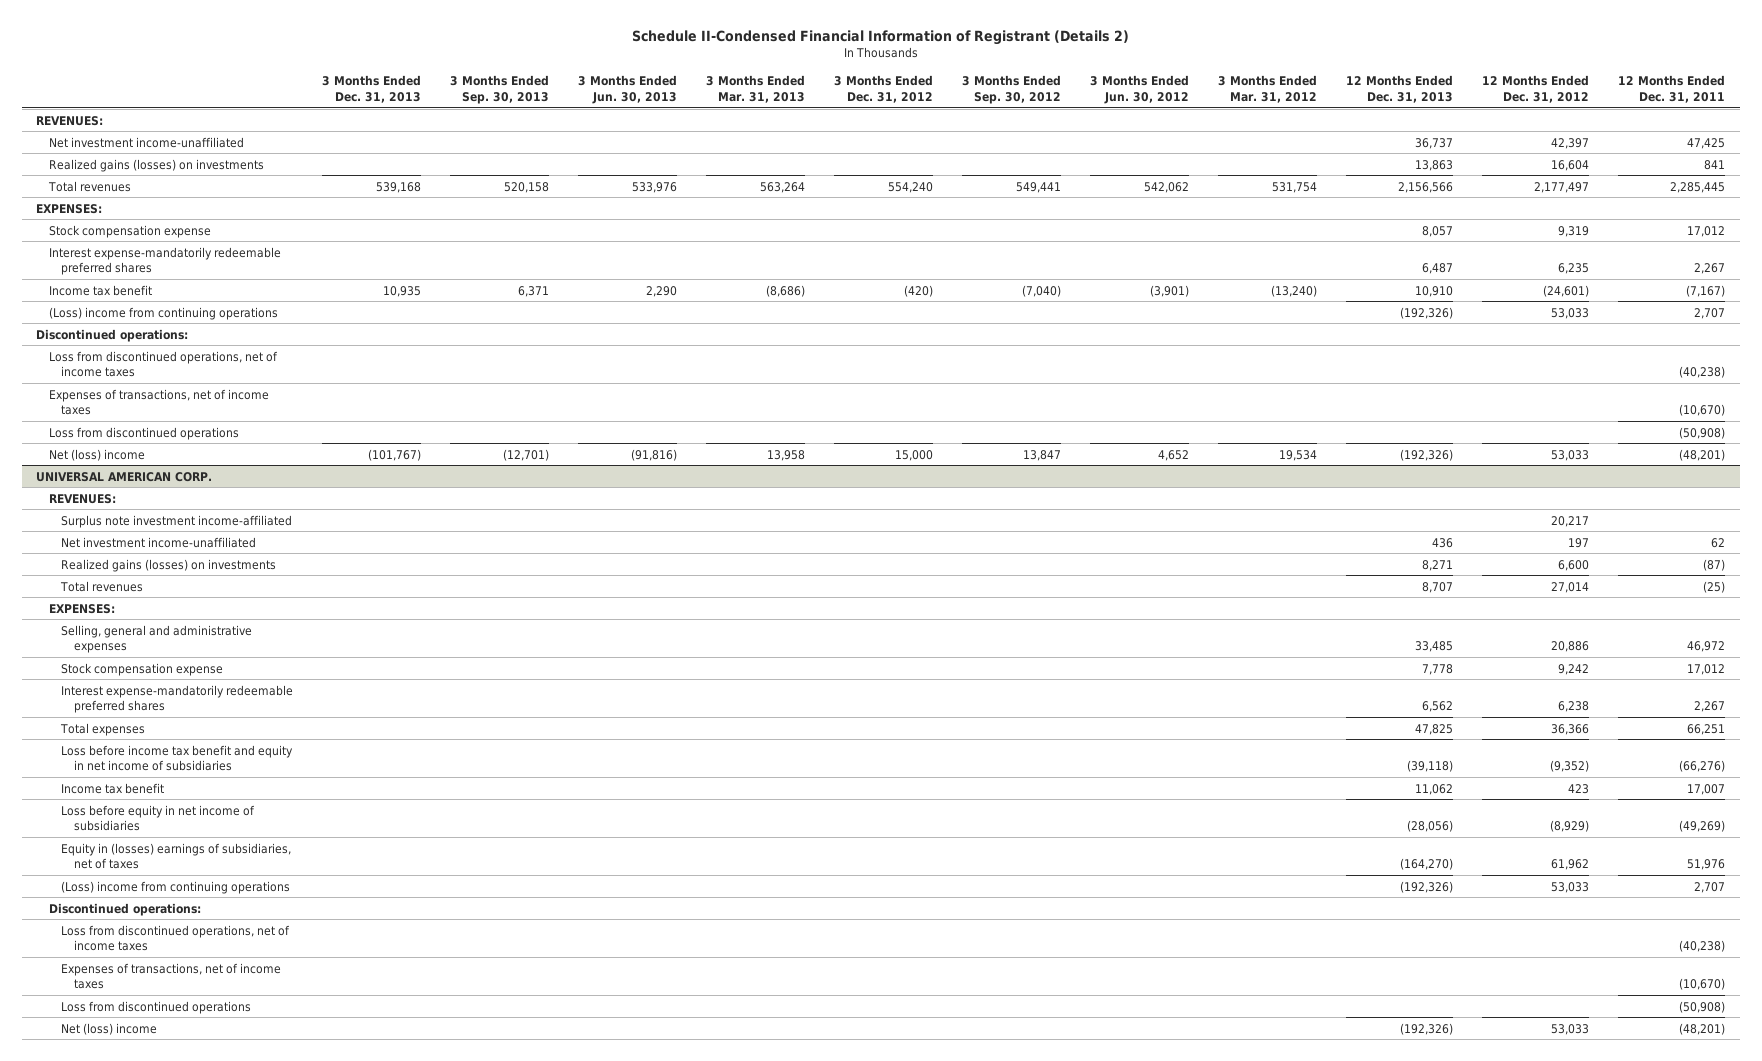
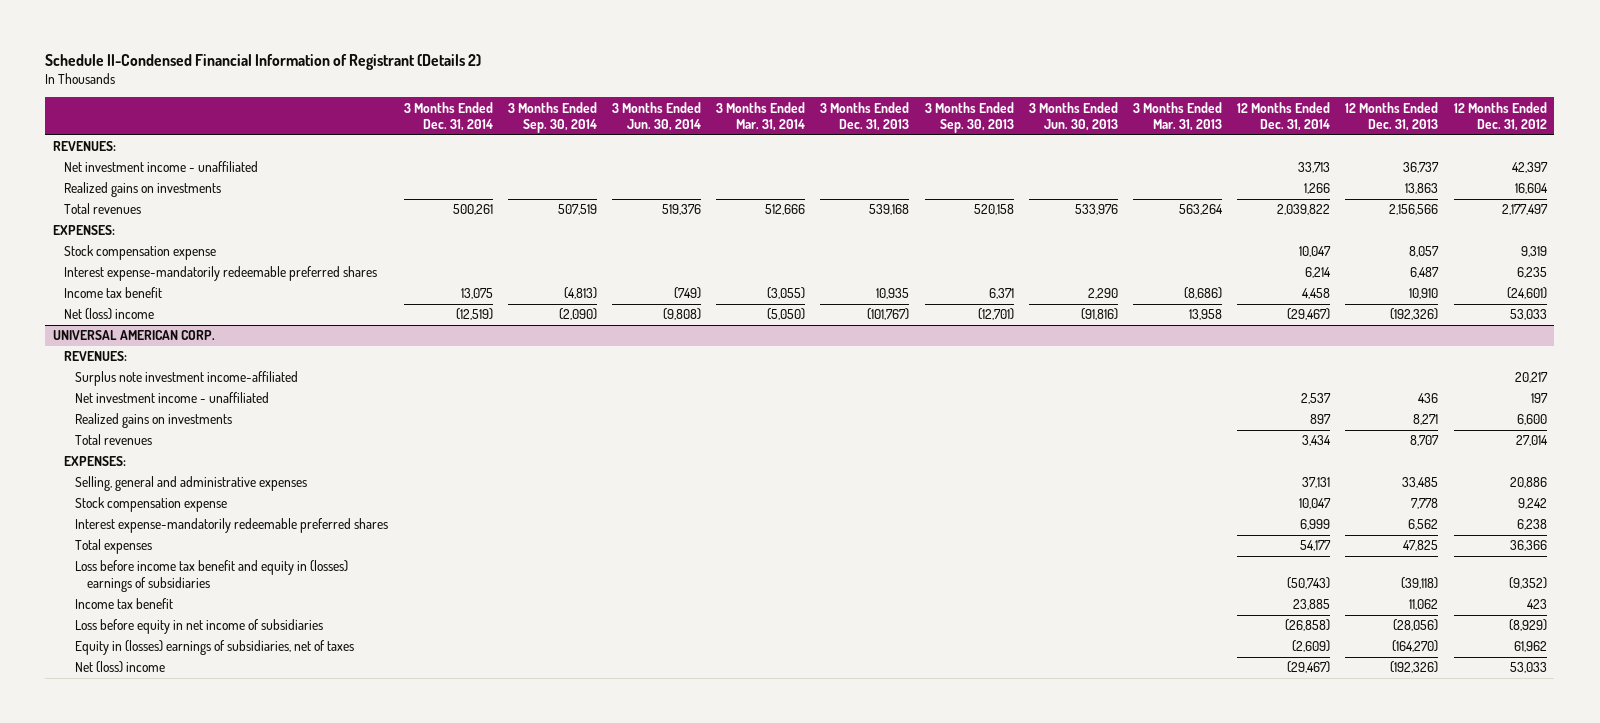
[834,75,934,103] 3 Months Ended Dec. 31, 2012 -> none
[962,75,1062,104] 3 Months Ended Sep. 30, 2012 -> none
[1090,75,1190,104] 3 Months Ended Jun. 30, 2012 -> none
[1218,75,1318,103] 3 Months Ended Mar. 31, 2012 -> none
[1618,75,1726,103] 12 Months Ended Dec. 31, 2011 -> none
none -> [403,101,493,132] 3 Months Ended Dec. 31, 2014
none -> [507,101,597,134] 3 Months Ended Sep. 30, 2014
none -> [611,101,701,132] 3 Months Ended Jun. 30, 2014
none -> [716,101,806,132] 3 Months Ended Mar. 31, 2014
none -> [1237,101,1331,132] 12 Months Ended Dec. 31, 2014
[48,136,244,148] Net investment income-unaffiliated -> [64,161,259,173] Net investment income - unaffiliated
[48,158,264,172] Realized gains (losses) on investments -> [64,182,222,198] Realized gains on investments
[48,306,278,320] (Loss) income from continuing operations -> none
[36,328,189,342] Discontinued operations: -> none
[48,350,278,378] Loss from discontinued operations, net of income taxes -> none
[48,388,269,416] Expenses of transactions, net of income taxes -> none
[48,426,239,440] Loss from discontinued operations -> none
[61,536,257,548] Net investment income-unaffiliated -> [75,392,270,404] Net investment income - unaffiliated
[61,558,277,572] Realized gains (losses) on investments -> [75,413,233,429] Realized gains on investments
[61,744,294,772] Loss before income tax benefit and equity in net income of subsidiaries -> [75,560,349,592] Loss before income tax benefit and equity in (losses) earnings of subsidiaries
[61,880,291,894] (Loss) income from continuing operations -> none
[48,902,201,916] Discontinued operations: -> none
[61,924,291,952] Loss from discontinued operations, net of income taxes -> none
[61,962,282,990] Expenses of transactions, net of income taxes -> none
[61,1000,252,1014] Loss from discontinued operations -> none

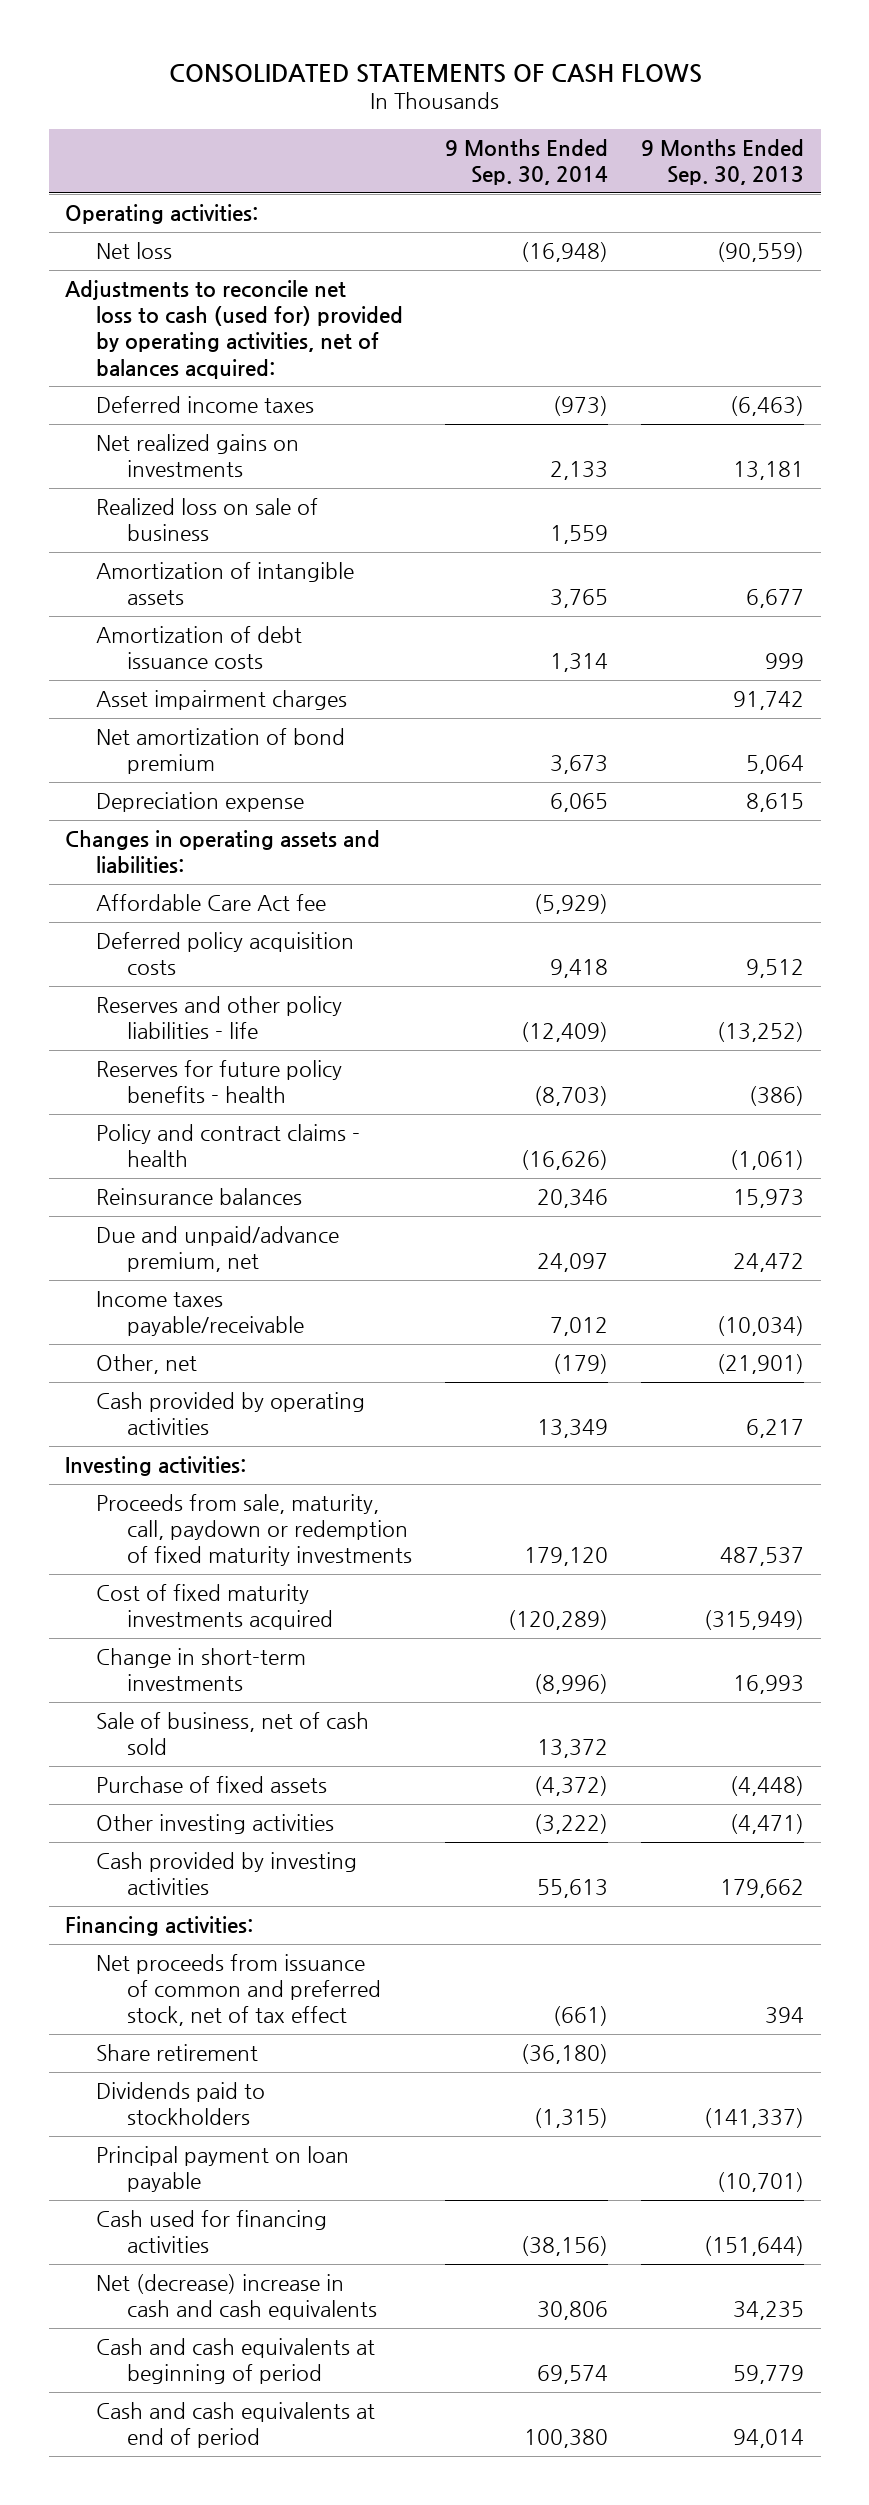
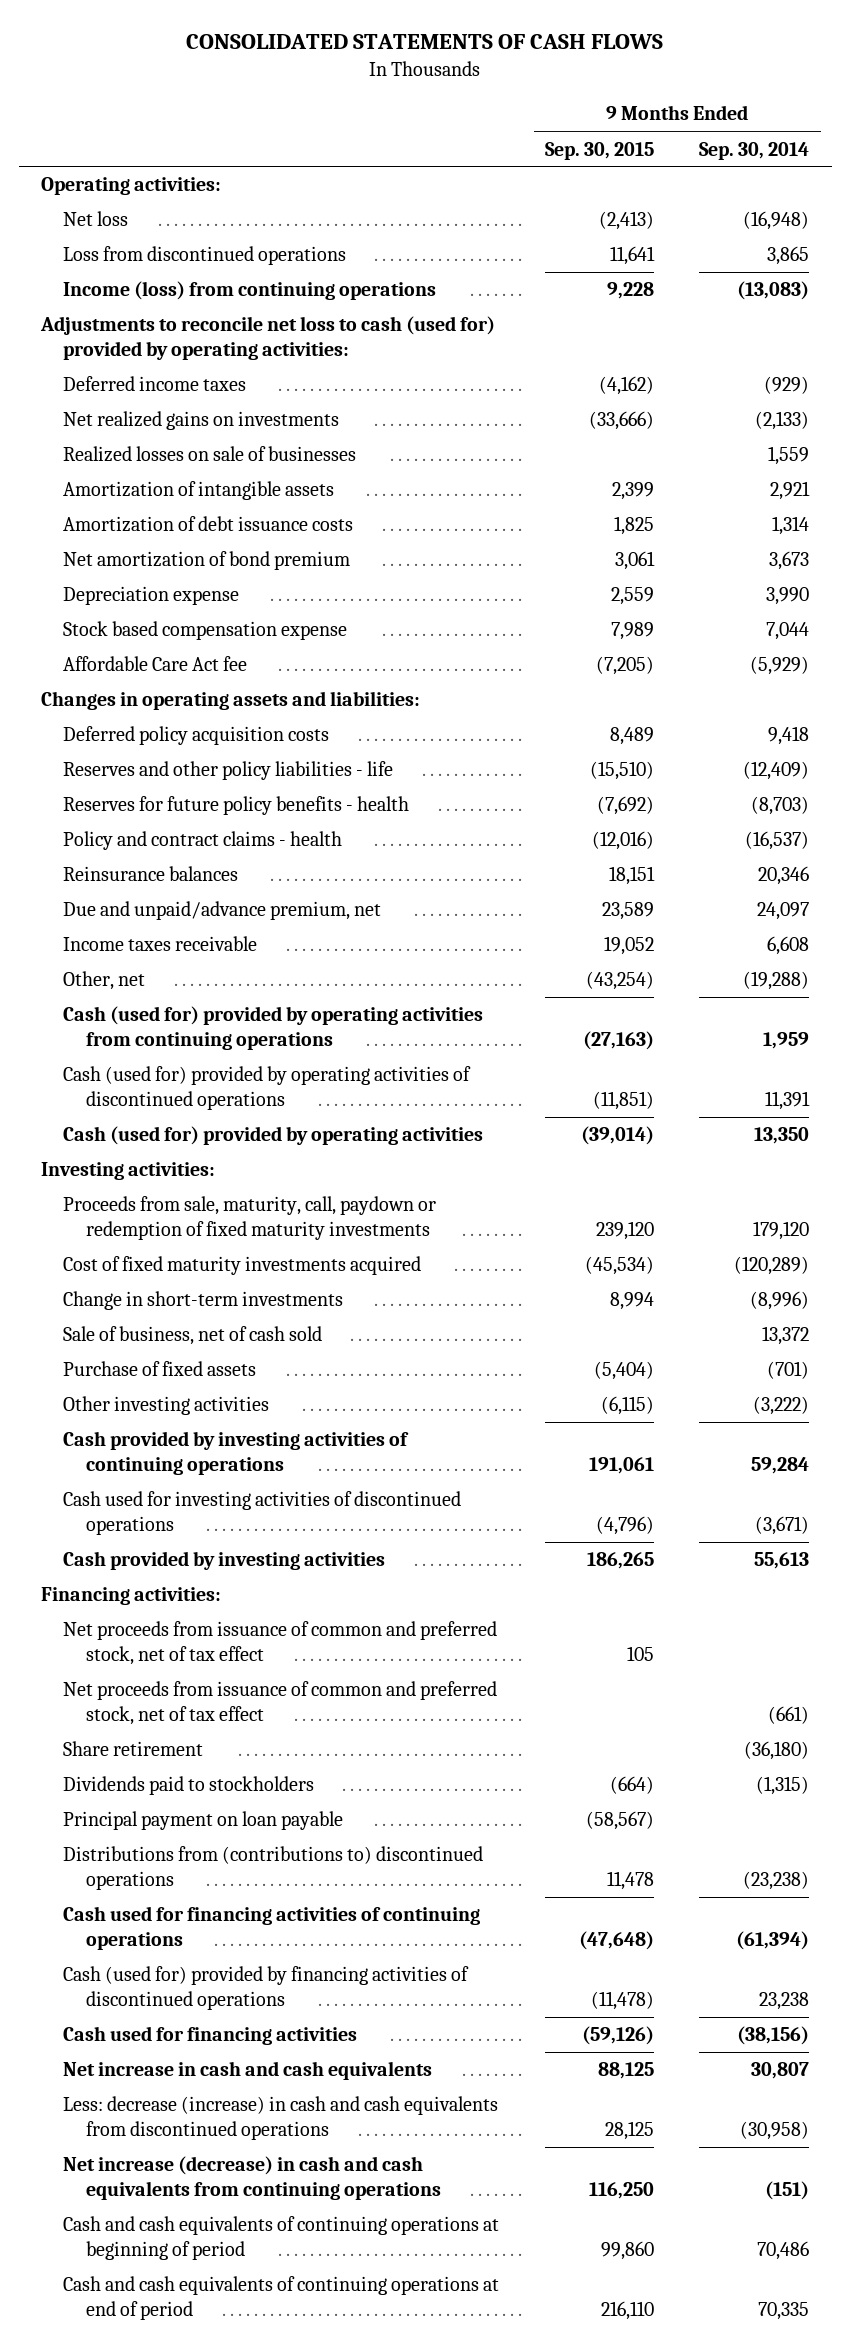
[641,139,805,186] 9 Months Ended Sep. 30, 2013 -> none
none -> [544,141,654,160] Sep. 30, 2015
none -> [63,246,347,266] Loss from discontinued operations
none -> [63,281,437,301] Income (loss) from continuing operations
[65,280,404,379] Adjustments to reconcile net loss to cash (used for) provided by operating activities, net of balances acquired: -> [40,316,496,361] Adjustments to reconcile net loss to cash (used for) provided by operating activities:
[553,396,609,417] (973) -> [764,376,810,395] (929)
[550,461,609,481] 2,133 -> [755,411,810,431] (2,133)
[96,498,319,542] Realized loss on sale of business -> [63,446,357,463] Realized losses on sale of businesses
[550,589,609,609] 3,765 -> [770,481,811,501] 2,921
[96,690,348,711] Asset impairment charges -> none
[550,793,609,813] 6,065 -> [766,587,810,606] 3,990
none -> [63,621,348,641] Stock based compensation expense
[65,830,381,874] Changes in operating assets and liabilities: -> [41,691,421,711] Changes in operating assets and liabilities:
[521,1150,609,1171] (16,626) -> [745,831,810,851] (16,537)
[96,1291,305,1337] Income taxes payable/receivable -> [63,936,258,952] Income taxes receivable
[550,1317,609,1337] 7,012 -> [767,936,810,956] 6,608
[553,1354,609,1375] (179) -> [743,971,810,991] (19,288)
[96,1392,366,1436] Cash provided by operating activities -> [63,1006,484,1051] Cash (used for) provided by operating activities from continuing operations
[537,1419,609,1439] 13,349 -> [763,1032,810,1050] 1,959
none -> [63,1066,472,1111] Cash (used for) provided by operating activities of discontinued operations
none -> [63,1126,484,1146] Cash (used for) provided by operating activities
[534,1776,609,1797] (4,372) -> [767,1361,810,1380] (701)
none -> [63,1431,410,1476] Cash provided by investing activities of continuing operations
none -> [63,1491,462,1536] Cash used for investing activities of discontinued operations
none -> [63,1621,498,1666] Net proceeds from issuance of common and preferred stock, net of tax effect
none -> [63,1846,484,1891] Distributions from (contributions to) discontinued operations
none -> [63,1906,481,1951] Cash used for financing activities of continuing operations
none -> [63,1966,470,2011] Cash (used for) provided by financing activities of discontinued operations
none -> [63,2061,433,2081] Net increase in cash and cash equivalents
none -> [63,2096,499,2141] Less: decrease (increase) in cash and cash equivalents from discontinued operations
[96,2274,378,2321] Net (decrease) increase in cash and cash equivalents -> [63,2156,441,2201] Net increase (decrease) in cash and cash equivalents from continuing operations
[537,2301,609,2321] 30,806 -> [765,2181,810,2201] (151)
[96,2338,376,2385] Cash and cash equivalents at beginning of period -> [63,2216,500,2261] Cash and cash equivalents of continuing operations at beginning of period
[537,2365,609,2385] 69,574 -> [757,2241,810,2261] 70,486
[96,2402,376,2449] Cash and cash equivalents at end of period -> [63,2276,500,2321] Cash and cash equivalents of continuing operations at end of period
[524,2429,609,2449] 100,380 -> [758,2302,810,2321] 70,335

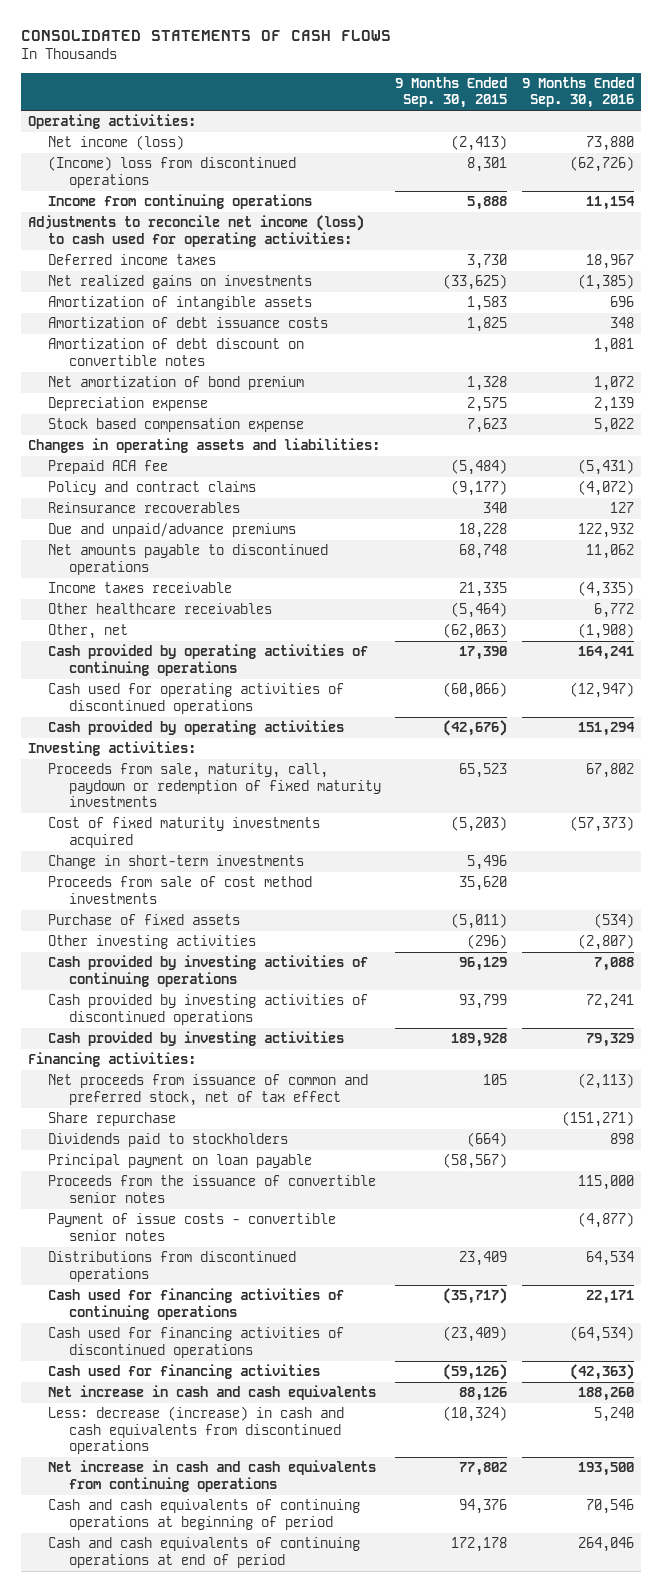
[699,141,810,160] Sep. 30, 2014 -> none
none -> [521,76,634,109] 9 Months Ended Sep. 30, 2016
[63,446,357,463] Realized losses on sale of businesses -> none
[63,211,129,227] Net loss -> [48,135,185,151] Net income (loss)
[63,246,347,266] Loss from discontinued operations -> [48,156,297,188] (Income) loss from discontinued operations
[609,246,655,266] 11,641 -> [467,157,508,173] 8,301
[63,281,437,301] Income (loss) from continuing operations -> [48,194,313,210] Income from continuing operations
[606,282,654,300] 9,228 -> [467,196,508,211] 5,888
[40,316,496,361] Adjustments to reconcile net loss to cash (used for) provided by operating activities: -> [27,215,364,247] Adjustments to reconcile net income (loss) to cash used for operating activities:
[598,376,654,396] (4,162) -> [467,254,508,270] 3,730
[588,411,654,431] (33,666) -> [443,274,508,291] (33,625)
[611,482,654,501] 2,399 -> [467,296,508,312] 1,583
[63,656,248,672] Affordable Care Act fee -> none
none -> [48,338,305,366] Amortization of debt discount on convertible notes
[614,551,655,571] 3,061 -> [467,376,508,392] 1,328
[610,587,654,606] 2,559 -> [467,397,508,413] 2,575
[610,622,654,641] 7,989 -> [467,418,508,434] 7,623
[63,726,330,746] Deferred policy acquisition costs -> none
[63,761,394,781] Reserves and other policy liabilities - life -> none
[63,796,410,816] Reserves for future policy benefits - health -> none
[63,866,239,882] Reinsurance balances -> none
none -> [48,460,169,475] Prepaid ACA fee
[63,831,343,851] Policy and contract claims - health -> [48,481,257,496] Policy and contract claims
[591,831,654,851] (12,016) -> [451,480,508,497] (9,177)
none -> [48,502,241,514] Reinsurance recoverables
[63,901,382,921] Due and unpaid/advance premium, net -> [48,523,297,538] Due and unpaid/advance premiums
[601,902,654,921] 23,589 -> [459,523,508,539] 18,228
none -> [48,544,329,575] Net amounts payable to discontinued operations
[603,936,654,956] 19,052 -> [459,582,508,598] 21,335
none -> [48,603,273,615] Other healthcare receivables
[585,971,654,991] (43,254) -> [443,623,508,640] (62,063)
[63,1006,484,1051] Cash (used for) provided by operating activities from continuing operations -> [48,644,369,676] Cash provided by operating activities of continuing operations
[582,1031,654,1051] (27,163) -> [459,646,508,661] 17,390
[63,1066,472,1111] Cash (used for) provided by operating activities of discontinued operations -> [48,683,345,714] Cash used for operating activities of discontinued operations
[592,1091,654,1111] (11,851) -> [443,682,508,699] (60,066)
[63,1126,484,1146] Cash (used for) provided by operating activities -> [48,720,345,736] Cash provided by operating activities
[580,1126,654,1146] (39,014) -> [443,720,508,737] (42,676)
[63,1326,323,1346] Sale of business, net of cash sold -> none
[595,1221,654,1241] 239,120 -> [459,763,508,779] 65,523
[584,1256,654,1276] (45,534) -> [451,816,508,833] (5,203)
[609,1292,654,1311] 8,994 -> [467,855,508,871] 5,496
none -> [48,876,313,904] Proceeds from sale of cost method investments
[593,1361,654,1381] (5,404) -> [451,913,508,930] (5,011)
[600,1396,654,1416] (6,115) -> [467,934,508,950] (296)
[588,1457,654,1475] 191,061 -> [459,957,508,972] 96,129
[63,1491,462,1536] Cash used for investing activities of discontinued operations -> [48,994,369,1025] Cash provided by investing activities of discontinued operations
[595,1516,654,1536] (4,796) -> [459,994,508,1010] 93,799
[586,1552,654,1570] 186,265 -> [451,1033,508,1048] 189,928
[63,1681,498,1726] Net proceeds from issuance of common and preferred stock, net of tax effect -> none
[63,1741,204,1757] Share retirement -> [48,1112,177,1127] Share repurchase
none -> [48,1175,377,1203] Proceeds from the issuance of convertible senior notes
none -> [48,1213,337,1241] Payment of issue costs - convertible senior notes
[63,1846,484,1891] Distributions from (contributions to) discontinued operations -> [48,1251,297,1282] Distributions from discontinued operations
[606,1871,654,1891] 11,478 -> [459,1251,508,1267] 23,409
[578,1931,654,1951] (47,648) -> [443,1288,508,1305] (35,717)
[63,1966,470,2011] Cash (used for) provided by financing activities of discontinued operations -> [48,1327,345,1358] Cash used for financing activities of discontinued operations
[590,1991,654,2011] (11,478) -> [443,1326,508,1343] (23,409)
[597,2062,654,2080] 88,125 -> [459,1387,508,1402] 88,126
[604,2121,654,2141] 28,125 -> [443,1406,508,1423] (10,324)
[63,2156,441,2201] Net increase (decrease) in cash and cash equivalents from continuing operations -> [48,1460,377,1492] Net increase in cash and cash equivalents from continuing operations
[588,2182,654,2200] 116,250 -> [459,1462,508,1477] 77,802
[600,2241,654,2261] 99,860 -> [459,1499,508,1515] 94,376
[600,2301,654,2321] 216,110 -> [451,1537,508,1553] 172,178

